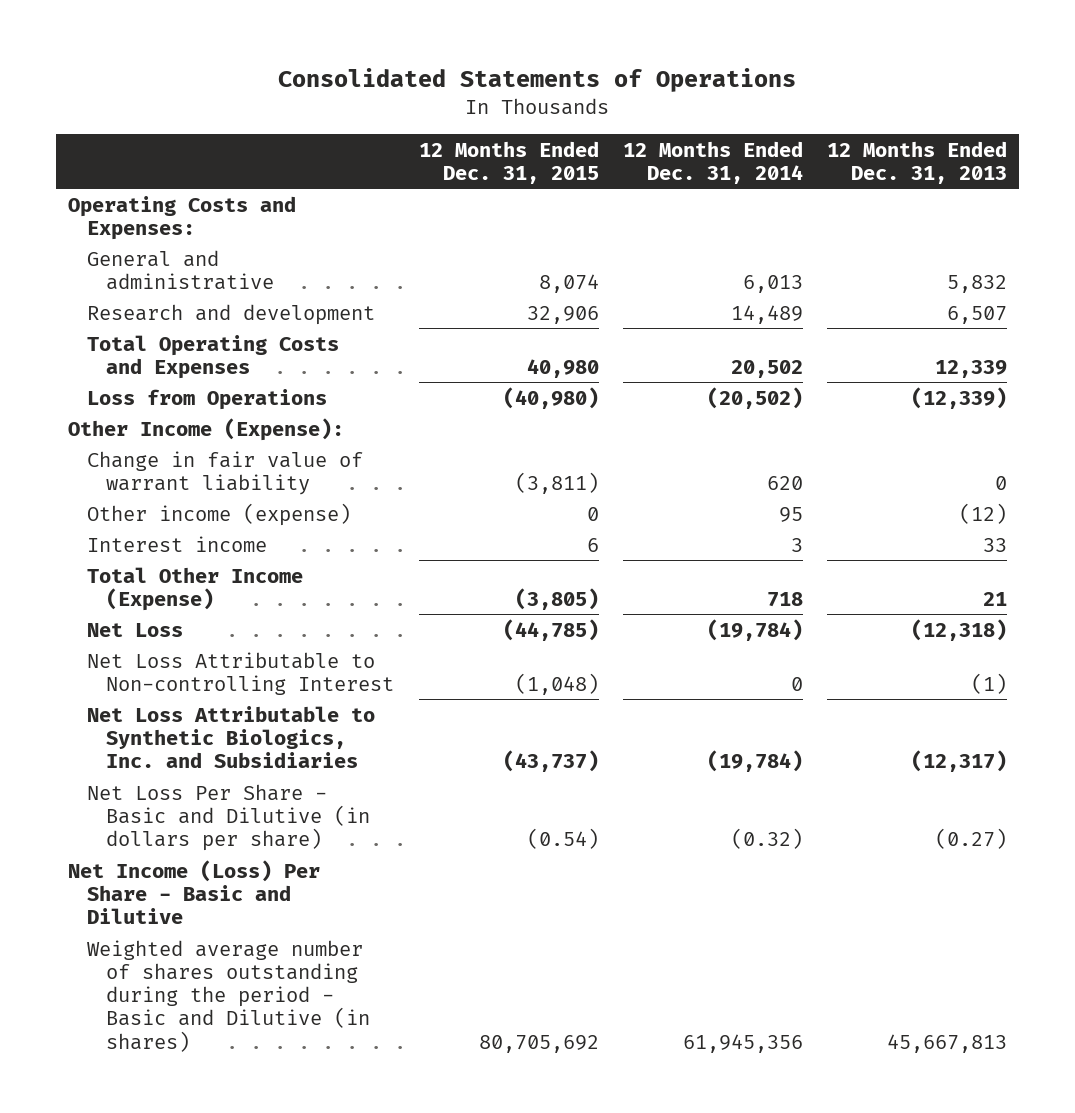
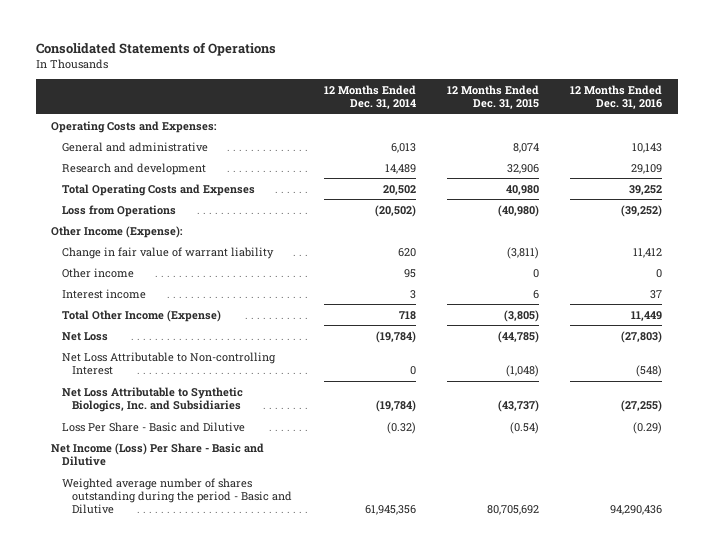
[826,140,1007,184] 12 Months Ended Dec. 31, 2013 -> none
none -> [570,84,663,109] 12 Months Ended Dec. 31, 2016
[87,502,352,526] Other income (expense) -> [61,267,134,278] Other income
[87,783,371,852] Net Loss Per Share - Basic and Dilutive (in dollars per share) -> [61,421,245,432] Loss Per Share - Basic and Dilutive
[87,939,371,1052] Weighted average number of shares outstanding during the period - Basic and Dilutive (in shares) -> [61,477,293,515] Weighted average number of shares outstanding during the period - Basic and Dilutive

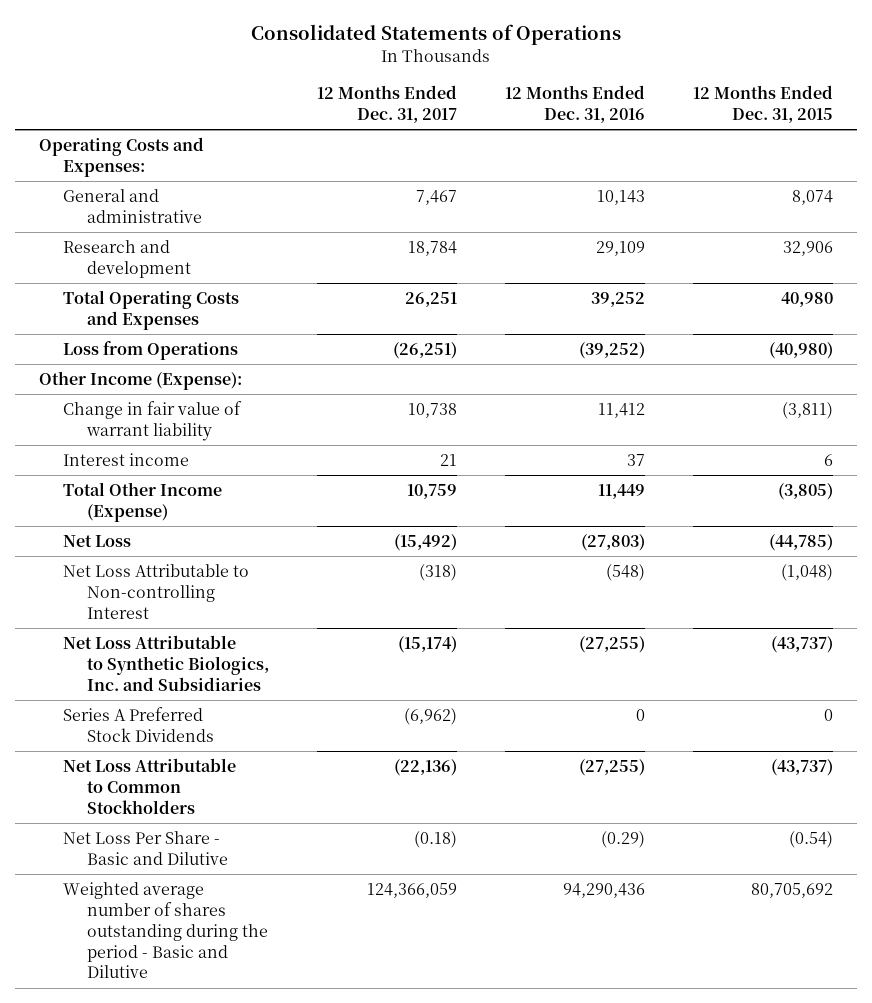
[323,84,416,109] 12 Months Ended Dec. 31, 2014 -> none
none -> [317,85,458,123] 12 Months Ended Dec. 31, 2017
[61,267,134,278] Other income -> none
[51,442,265,466] Net Income (Loss) Per Share - Basic and Dilutive -> none
none -> [63,707,215,742] Series A Preferred Stock Dividends
none -> [63,758,237,814] Net Loss Attributable to Common Stockholders
[61,421,245,432] Loss Per Share - Basic and Dilutive -> [63,831,229,865] Net Loss Per Share - Basic and Dilutive

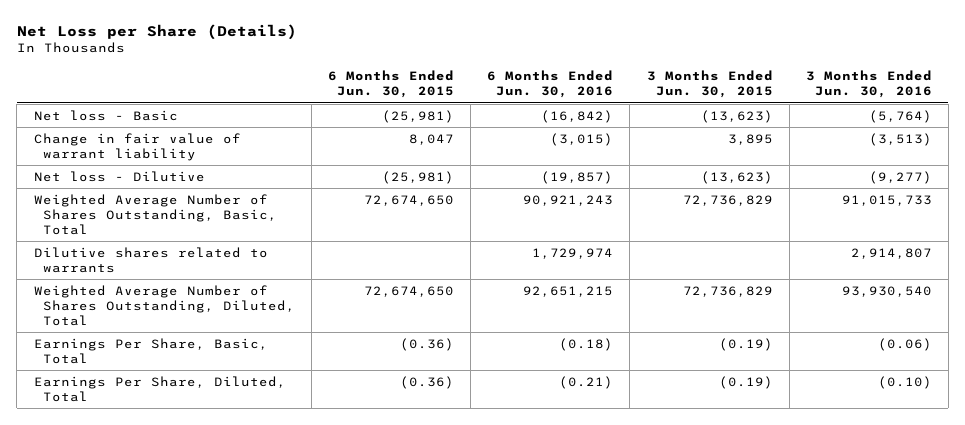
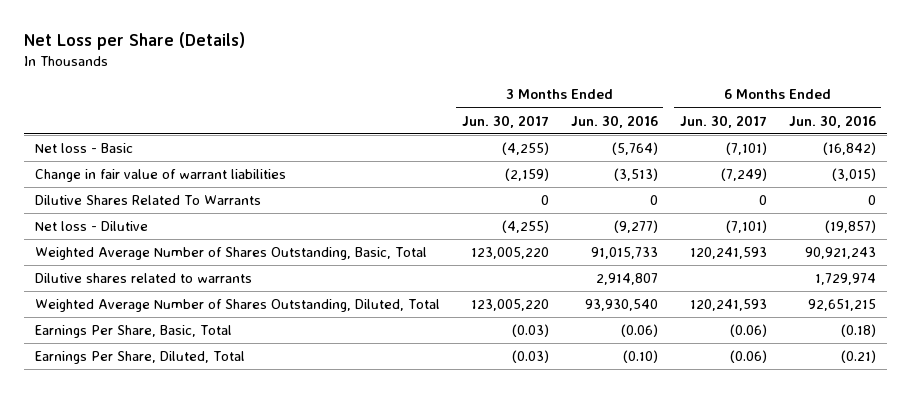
[328,70,455,99] 6 Months Ended Jun. 30, 2015 -> none
[646,70,773,99] 3 Months Ended Jun. 30, 2015 -> none
none -> [461,114,549,128] Jun. 30, 2017
none -> [679,114,767,128] Jun. 30, 2017
[33,132,241,161] Change in fair value of warrant liability -> [34,169,286,183] Change in fair value of warrant liabilities
none -> [34,195,261,206] Dilutive Shares Related To Warrants

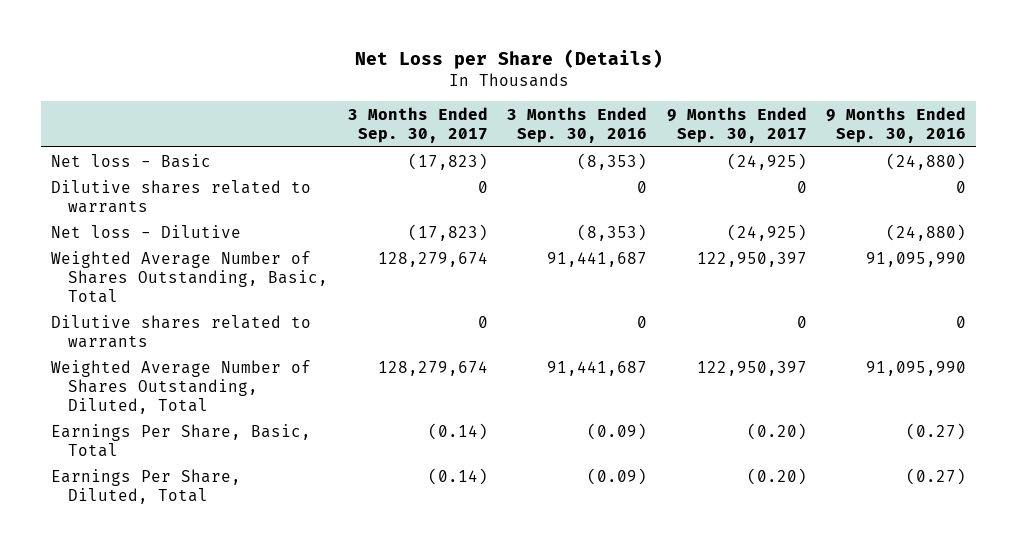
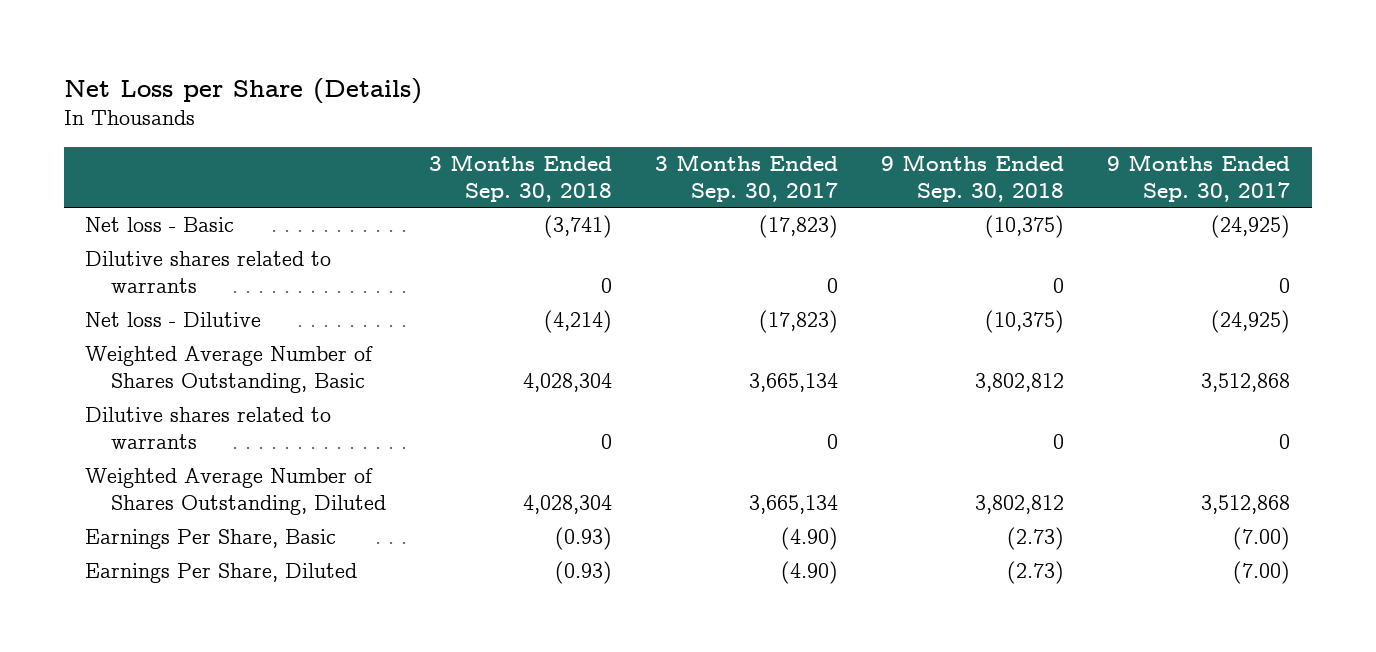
[507,106,648,143] 3 Months Ended Sep. 30, 2016 -> none
[826,106,967,143] 9 Months Ended Sep. 30, 2016 -> none
none -> [428,153,612,202] 3 Months Ended Sep. 30, 2018
none -> [881,153,1065,202] 9 Months Ended Sep. 30, 2018
[51,250,329,303] Weighted Average Number of Shares Outstanding, Basic, Total -> [85,346,374,394] Weighted Average Number of Shares Outstanding, Basic
[377,251,488,267] 128,279,674 -> [748,373,838,393] 3,665,134
[696,251,807,267] 122,950,397 -> [1201,373,1291,393] 3,512,868
[51,359,312,414] Weighted Average Number of Shares Outstanding, Diluted, Total -> [85,468,386,516] Weighted Average Number of Shares Outstanding, Diluted
[377,360,488,376] 128,279,674 -> [748,495,838,515] 3,665,134
[696,360,807,376] 122,950,397 -> [1201,495,1291,515] 3,512,868
[51,423,312,457] Earnings Per Share, Basic, Total -> [85,529,337,550] Earnings Per Share, Basic
[427,422,488,440] (0.14) -> [780,527,838,551] (4.90)
[746,422,807,440] (0.20) -> [1233,527,1291,551] (7.00)
[51,468,242,504] Earnings Per Share, Diluted, Total -> [85,563,358,584] Earnings Per Share, Diluted
[427,467,488,485] (0.14) -> [780,561,838,585] (4.90)
[746,467,807,485] (0.20) -> [1233,561,1291,585] (7.00)

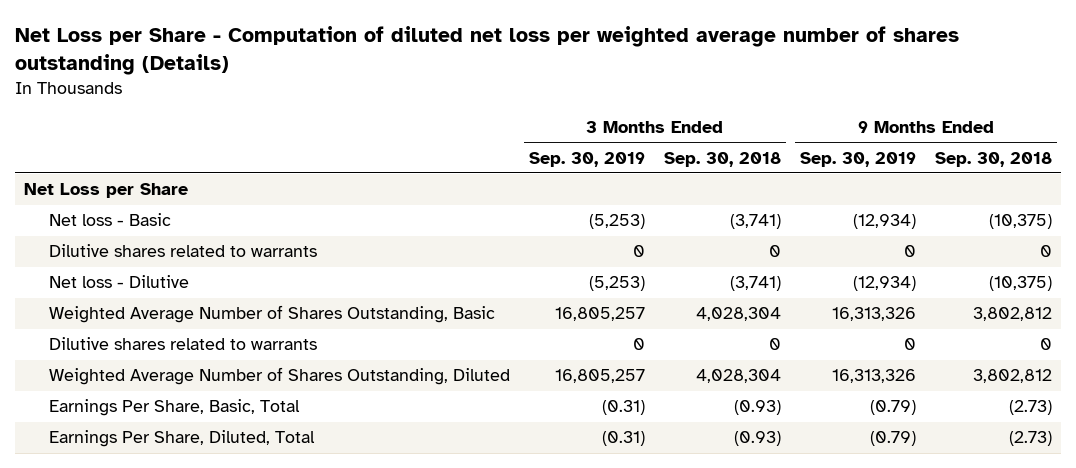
[63,77,422,104] Net Loss per Share (Details) -> [14,26,959,75] Net Loss per Share - Computation of diluted net loss per weighted average number of shares outstanding (Details)
[654,153,838,202] 3 Months Ended Sep. 30, 2017 -> none
[1107,153,1291,202] 9 Months Ended Sep. 30, 2017 -> none
none -> [528,151,645,167] Sep. 30, 2019
none -> [799,151,916,167] Sep. 30, 2019
none -> [24,183,189,199] Net Loss per Share
[543,310,612,334] (4,214) -> [729,276,781,292] (3,741)
[85,529,337,550] Earnings Per Share, Basic -> [48,399,300,417] Earnings Per Share, Basic, Total
[85,563,358,584] Earnings Per Share, Diluted -> [48,430,315,448] Earnings Per Share, Diluted, Total

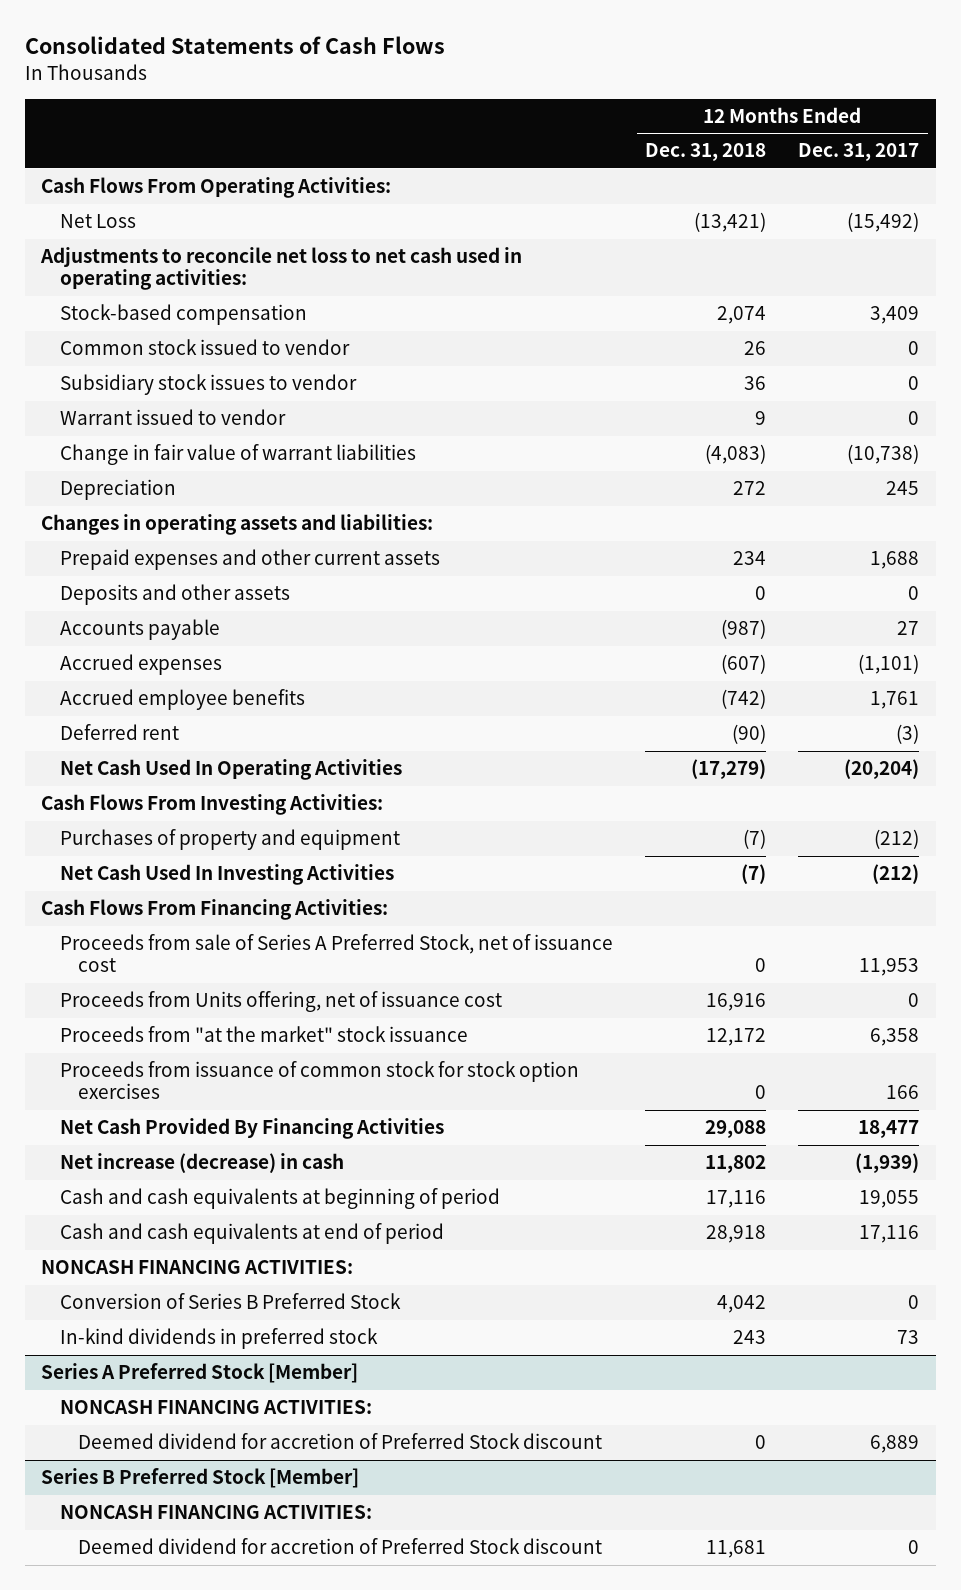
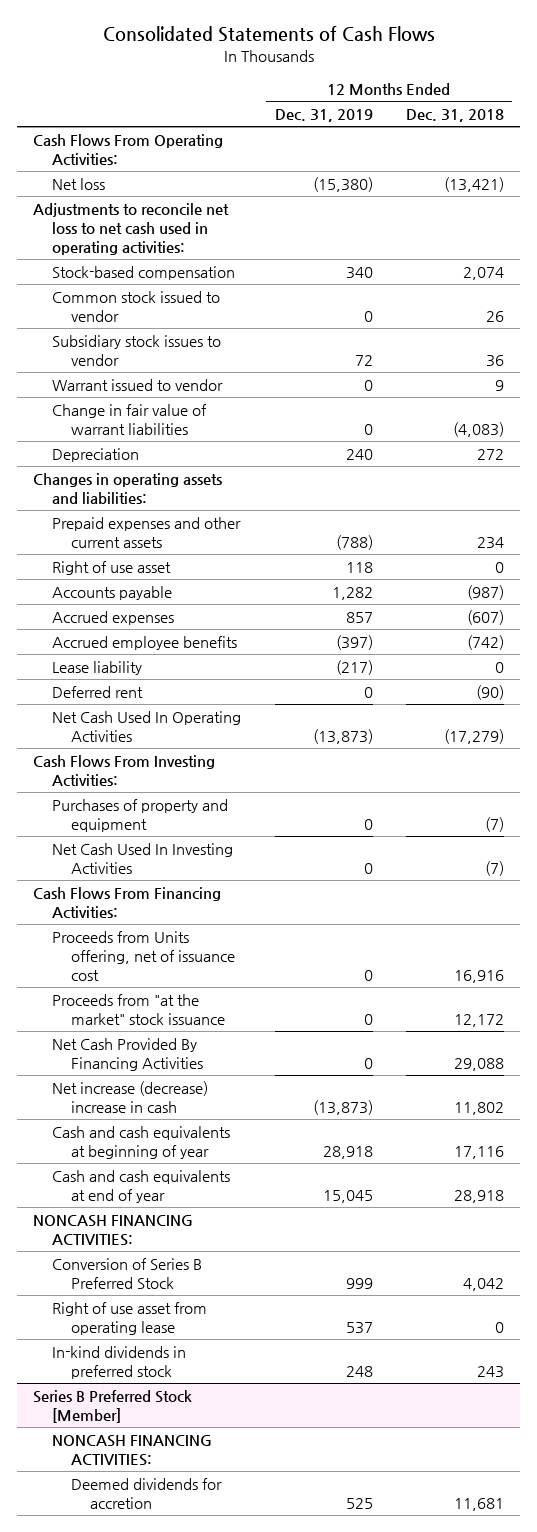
[798,143,920,162] Dec. 31, 2017 -> none
none -> [274,108,373,122] Dec. 31, 2019
[59,214,136,229] Net Loss -> [52,177,106,190] Net loss
[59,584,290,606] Deposits and other assets -> none
none -> [52,560,172,575] Right of use asset
none -> [52,660,143,675] Lease liability
[59,934,613,973] Proceeds from sale of Series A Preferred Stock, net of issuance cost -> none
[59,1061,579,1100] Proceeds from issuance of common stock for stock option exercises -> none
[59,1153,344,1174] Net increase (decrease) in cash -> [52,1080,209,1113] Net increase (decrease) increase in cash
[59,1188,500,1210] Cash and cash equivalents at beginning of period -> [52,1125,231,1159] Cash and cash equivalents at beginning of year
[59,1223,444,1245] Cash and cash equivalents at end of period -> [52,1169,231,1203] Cash and cash equivalents at end of year
none -> [52,1301,208,1335] Right of use asset from operating lease
[41,1363,359,1384] Series A Preferred Stock [Member] -> none
[59,1400,372,1415] NONCASH FINANCING ACTIVITIES: -> none
[78,1433,603,1450] Deemed dividend for accretion of Preferred Stock discount -> none
[78,1538,603,1555] Deemed dividend for accretion of Preferred Stock discount -> [71,1477,223,1509] Deemed dividends for accretion

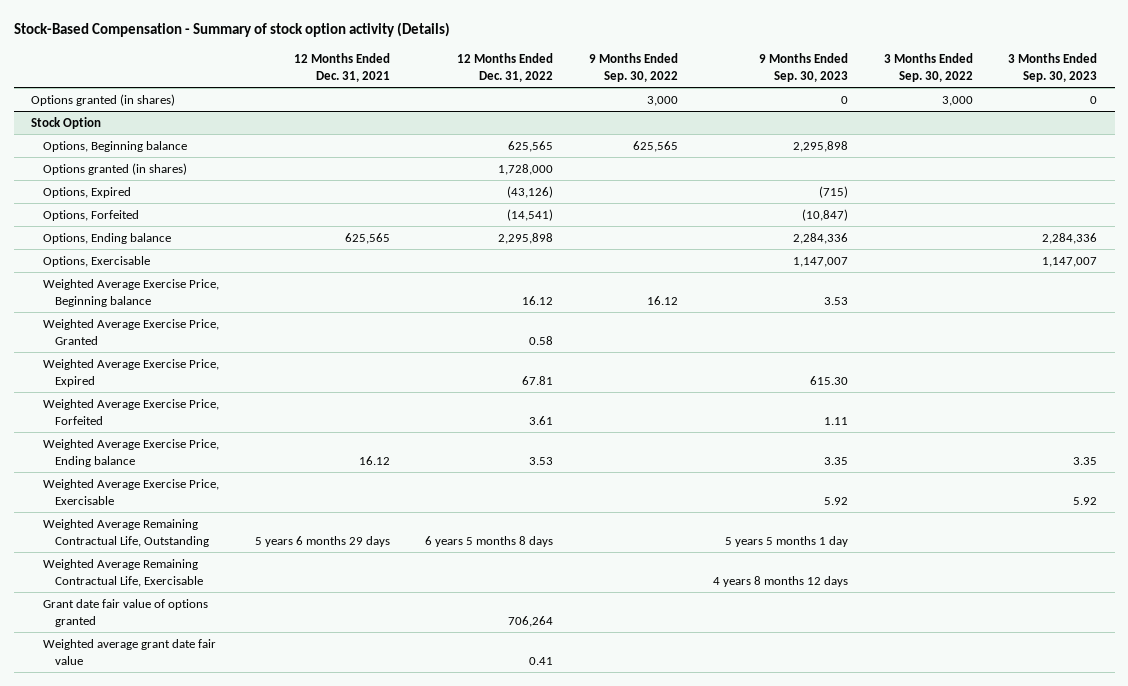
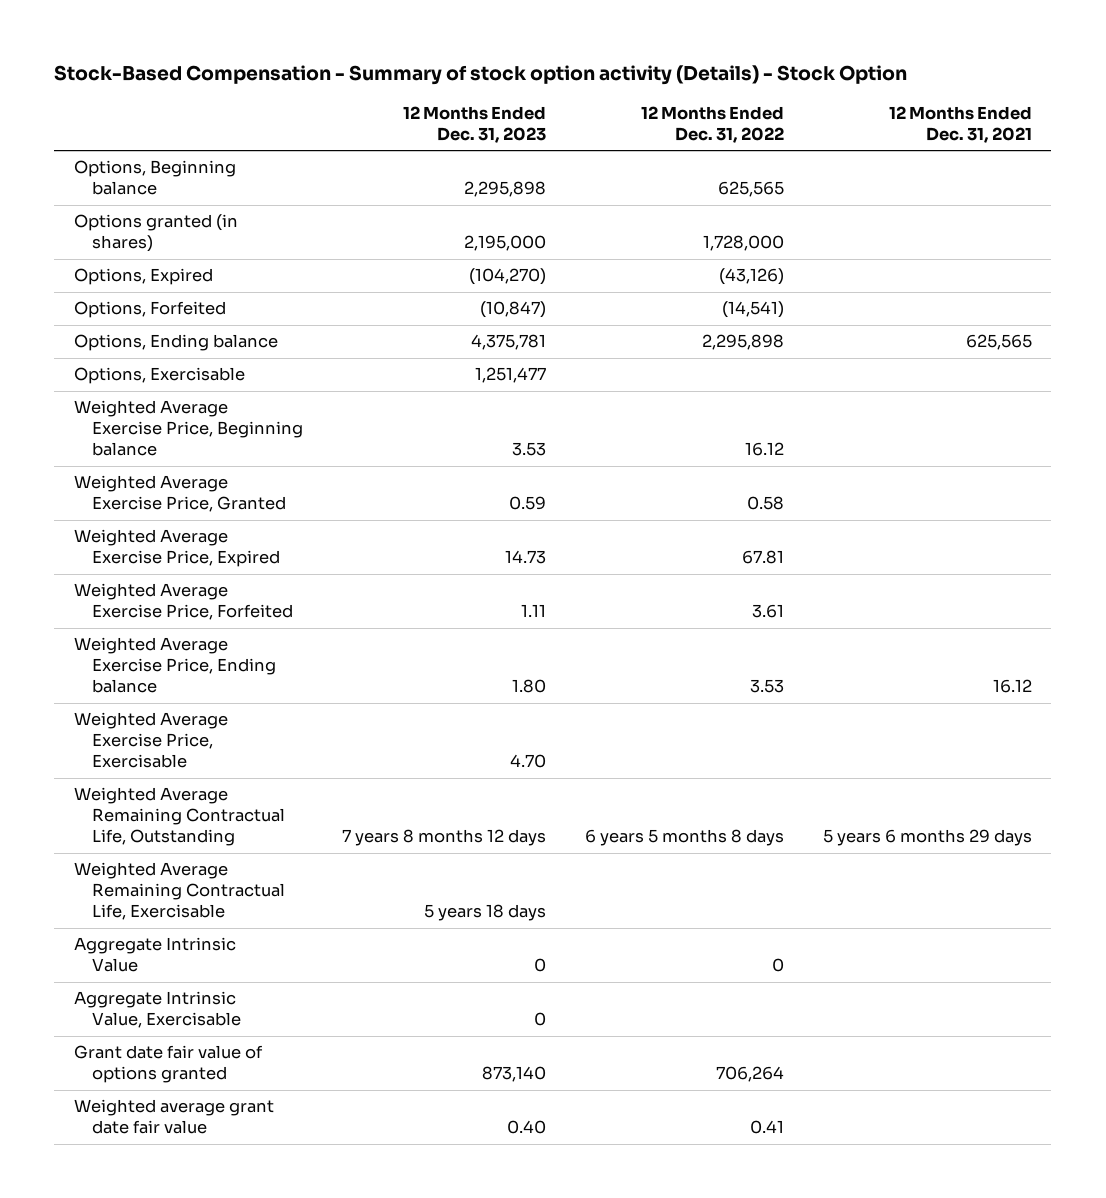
[13,22,450,38] Stock-Based Compensation - Summary of stock option activity (Details) -> [54,65,908,86] Stock-Based Compensation - Summary of stock option activity (Details) - Stock Option
[588,53,678,82] 9 Months Ended Sep. 30, 2022 -> none
[759,53,849,82] 9 Months Ended Sep. 30, 2023 -> none
[883,53,973,82] 3 Months Ended Sep. 30, 2022 -> none
[1007,53,1097,82] 3 Months Ended Sep. 30, 2023 -> none
none -> [402,106,546,144] 12 Months Ended Dec. 31, 2023
[31,93,176,106] Options granted (in shares) -> none
[31,116,102,129] Stock Option -> none
none -> [73,937,236,973] Aggregate Intrinsic Value
none -> [73,991,241,1029] Aggregate Intrinsic Value, Exercisable

